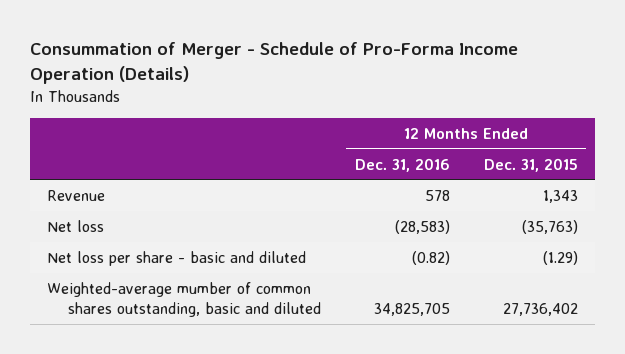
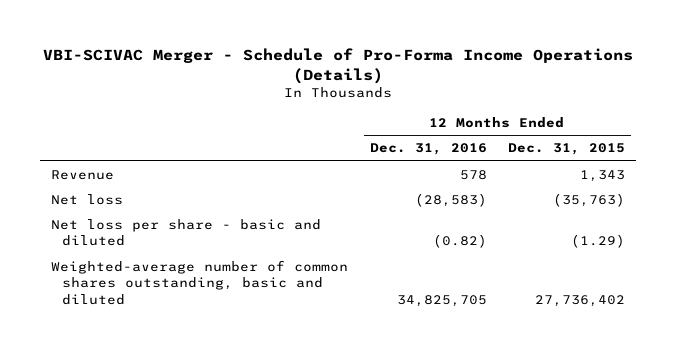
[29,41,518,85] Consummation of Merger - Schedule of Pro-Forma Income Operation (Details) -> [43,48,634,84] VBI-SCIVAC Merger - Schedule of Pro-Forma Income Operations (Details)
[47,281,321,317] Weighted-average mumber of common shares outstanding, basic and diluted -> [51,260,349,305] Weighted-average number of common shares outstanding, basic and diluted

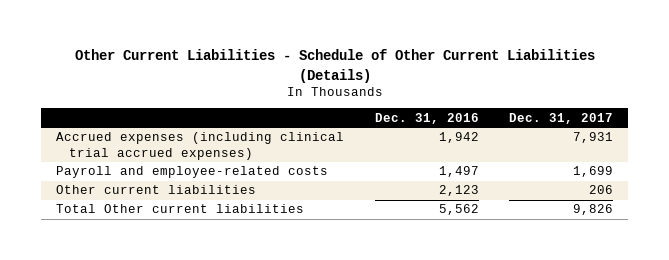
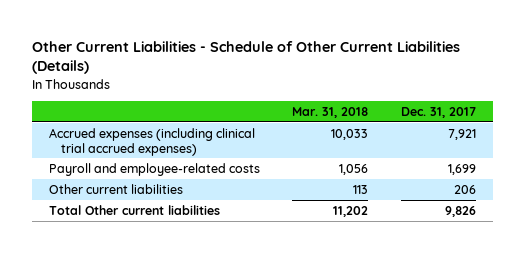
[374,112,479,124] Dec. 31, 2016 -> none
none -> [292,106,369,118] Mar. 31, 2018
[572,132,613,144] 7,931 -> [448,128,477,140] 7,921

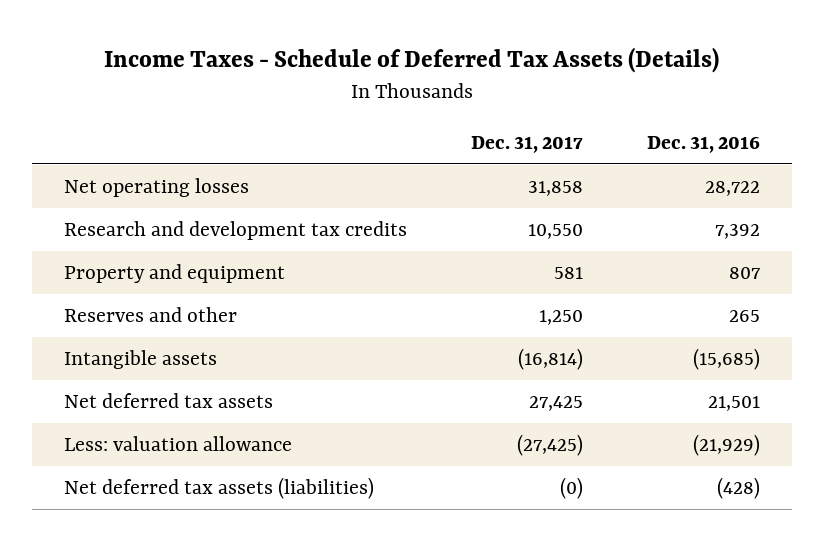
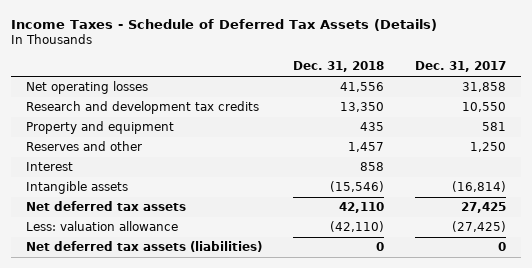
[647,135,761,153] Dec. 31, 2016 -> none
none -> [293,61,385,73] Dec. 31, 2018
none -> [26,162,74,172] Interest
[560,476,584,499] (0) -> [497,242,506,252] 0

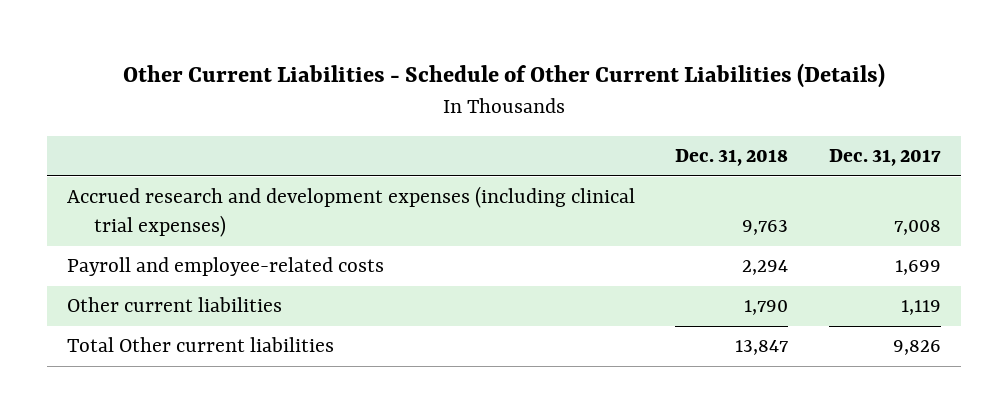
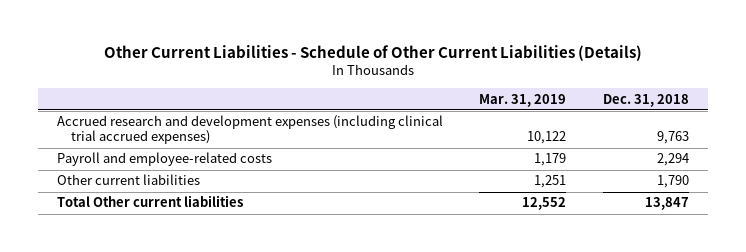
[828,149,941,167] Dec. 31, 2017 -> none
none -> [479,93,567,107] Mar. 31, 2019
[67,186,636,238] Accrued research and development expenses (including clinical trial expenses) -> [56,115,443,145] Accrued research and development expenses (including clinical trial accrued expenses)

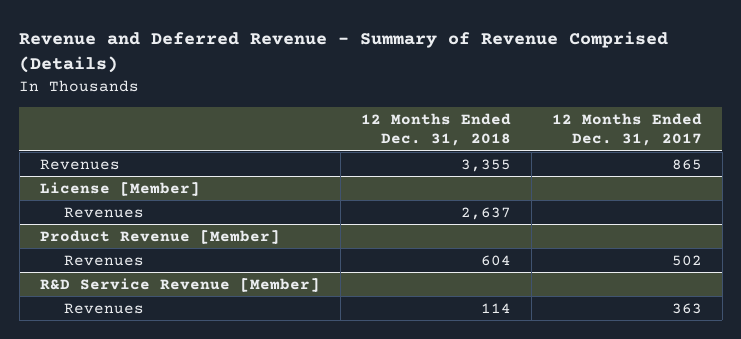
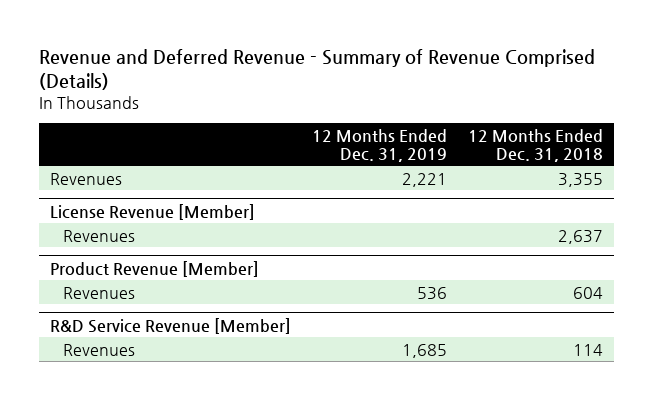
[551,112,702,147] 12 Months Ended Dec. 31, 2017 -> none
none -> [311,128,447,162] 12 Months Ended Dec. 31, 2019
[39,181,200,196] License [Member] -> [49,203,255,220] License Revenue [Member]

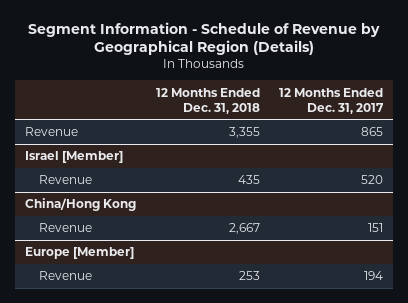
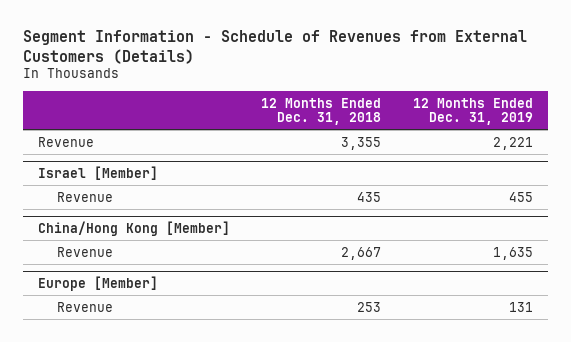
[28,21,381,56] Segment Information - Schedule of Revenue by Geographical Region (Details) -> [22,30,527,64] Segment Information - Schedule of Revenues from External Customers (Details)
[279,87,385,114] 12 Months Ended Dec. 31, 2017 -> none
none -> [412,97,533,125] 12 Months Ended Dec. 31, 2019
[24,198,136,212] China/Hong Kong -> [38,220,231,236] China/Hong Kong [Member]

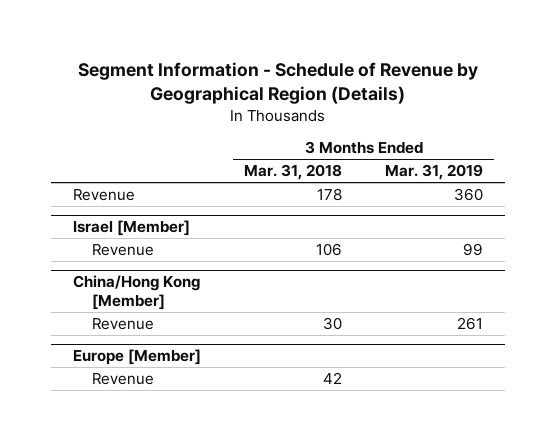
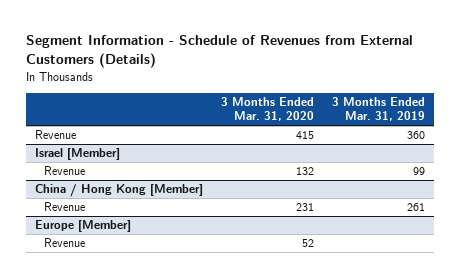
[77,61,478,104] Segment Information - Schedule of Revenue by Geographical Region (Details) -> [25,34,413,68] Segment Information - Schedule of Revenues from External Customers (Details)
[243,164,342,181] Mar. 31, 2018 -> none
none -> [221,97,315,122] 3 Months Ended Mar. 31, 2020
[72,275,200,310] China/Hong Kong [Member] -> [34,184,203,198] China / Hong Kong [Member]

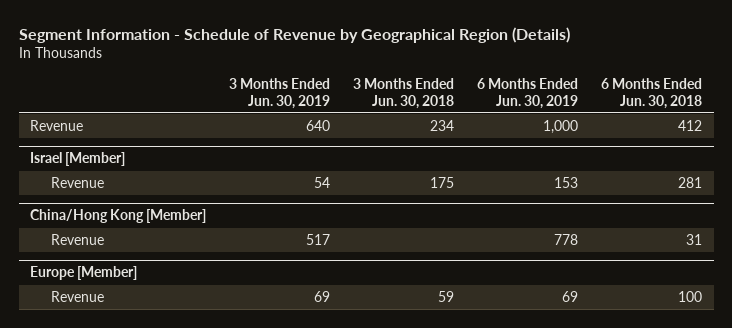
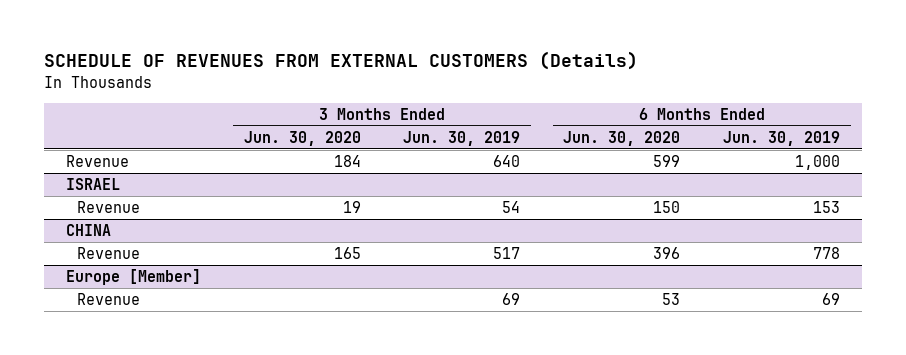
[18,26,570,43] Segment Information - Schedule of Revenue by Geographical Region (Details) -> [44,51,639,71] SCHEDULE OF REVENUES FROM EXTERNAL CUSTOMERS (Details)
[353,77,455,109] 3 Months Ended Jun. 30, 2018 -> none
[601,77,703,109] 6 Months Ended Jun. 30, 2018 -> none
none -> [243,130,361,146] Jun. 30, 2020
none -> [563,130,681,146] Jun. 30, 2020
[30,152,126,167] Israel [Member] -> [65,177,120,190] ISRAEL
[30,209,207,224] China/Hong Kong [Member] -> [65,223,111,236] CHINA

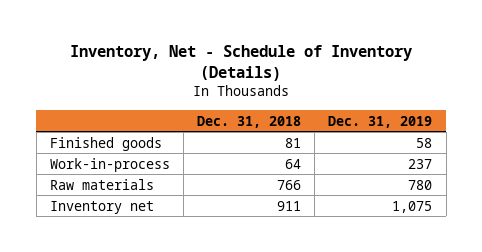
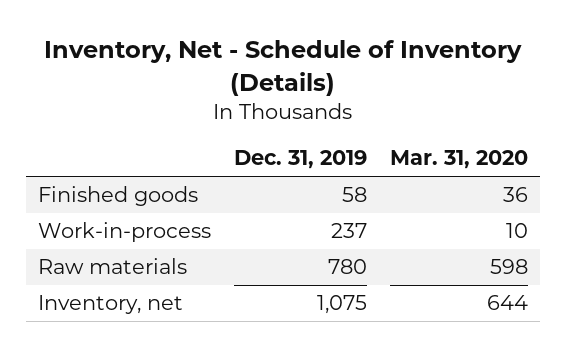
[197,115,302,128] Dec. 31, 2018 -> none
none -> [390,150,529,170] Mar. 31, 2020
[49,200,154,214] Inventory net -> [37,295,183,315] Inventory, net

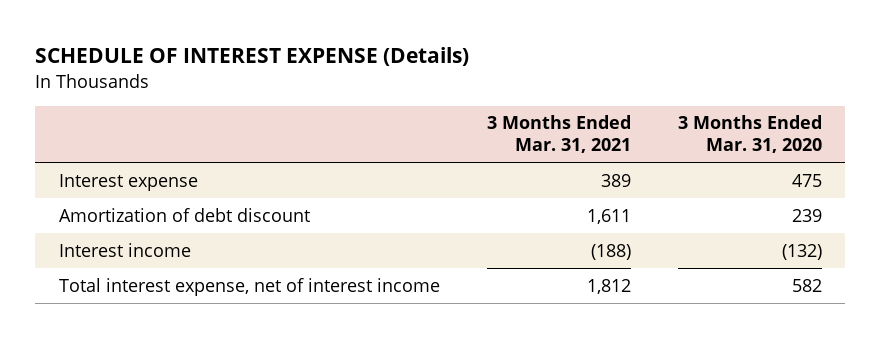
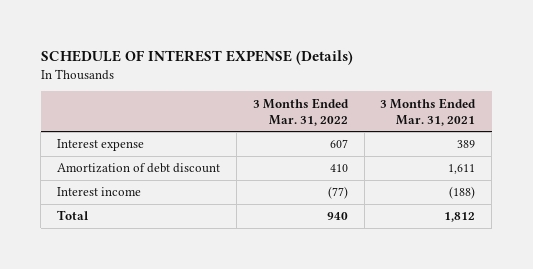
[677,115,822,154] 3 Months Ended Mar. 31, 2020 -> none
none -> [252,97,349,126] 3 Months Ended Mar. 31, 2022
[58,277,440,296] Total interest expense, net of interest income -> [57,210,90,221] Total

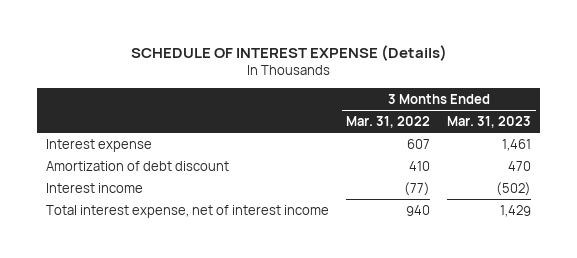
[380,97,477,126] 3 Months Ended Mar. 31, 2021 -> none
none -> [447,116,532,129] Mar. 31, 2023
[57,210,90,221] Total -> [45,204,329,218] Total interest expense, net of interest income

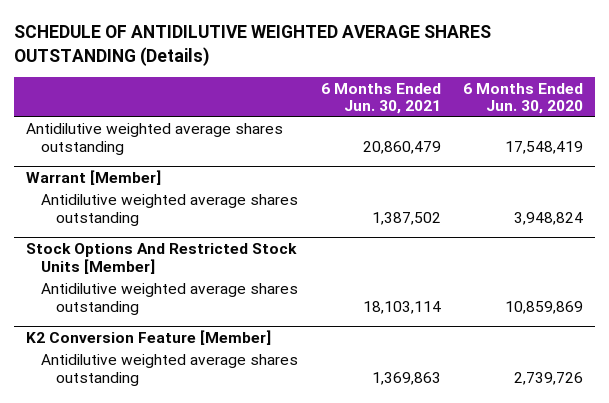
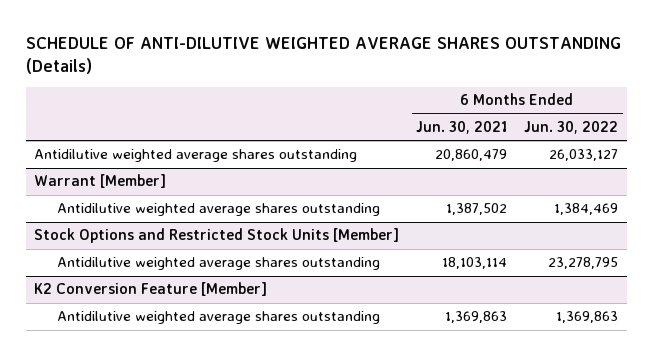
[14,25,492,66] SCHEDULE OF ANTIDILUTIVE WEIGHTED AVERAGE SHARES OUTSTANDING (Details) -> [25,36,621,75] SCHEDULE OF ANTI-DILUTIVE WEIGHTED AVERAGE SHARES OUTSTANDING (Details)
[463,82,584,115] 6 Months Ended Jun. 30, 2020 -> none
none -> [524,120,619,134] Jun. 30, 2022
[25,243,297,275] Stock Options And Restricted Stock Units [Member] -> [34,228,400,244] Stock Options and Restricted Stock Units [Member]

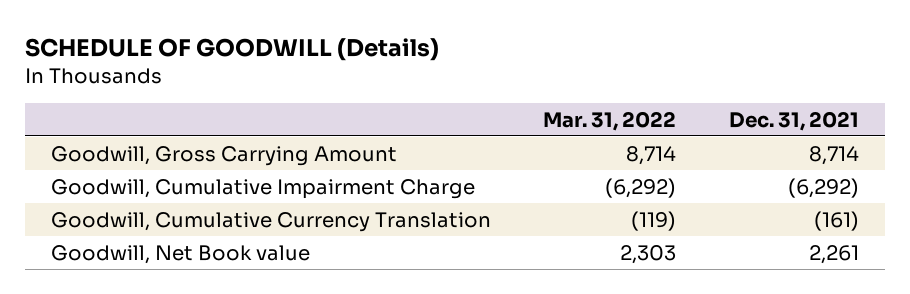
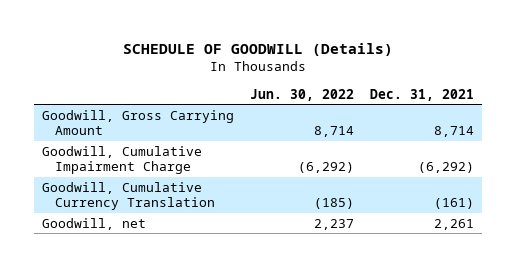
[543,110,677,131] Mar. 31, 2022 -> none
none -> [250,88,355,101] Jun. 30, 2022
[50,244,310,264] Goodwill, Net Book value -> [42,217,147,230] Goodwill, net

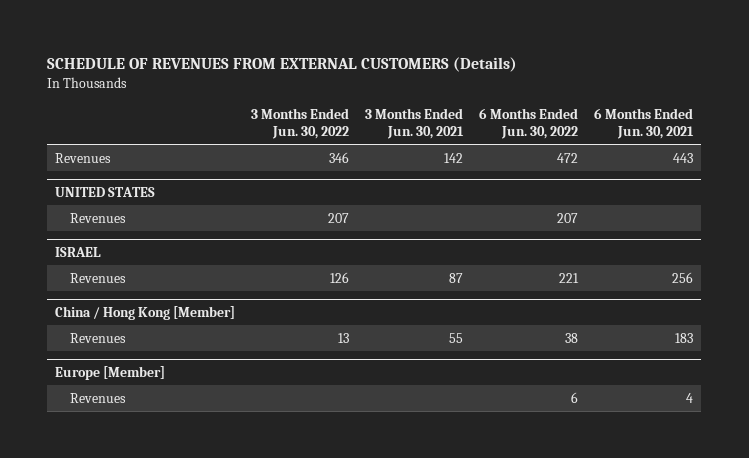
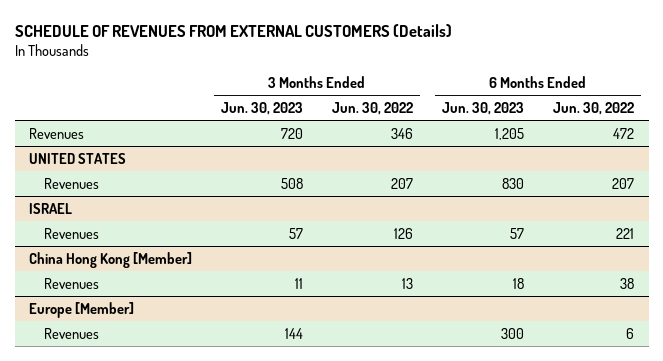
[365,108,465,140] 3 Months Ended Jun. 30, 2021 -> none
[594,108,695,140] 6 Months Ended Jun. 30, 2021 -> none
none -> [221,102,304,116] Jun. 30, 2023
none -> [442,102,525,116] Jun. 30, 2023
[55,306,236,321] China / Hong Kong [Member] -> [29,251,193,268] China Hong Kong [Member]

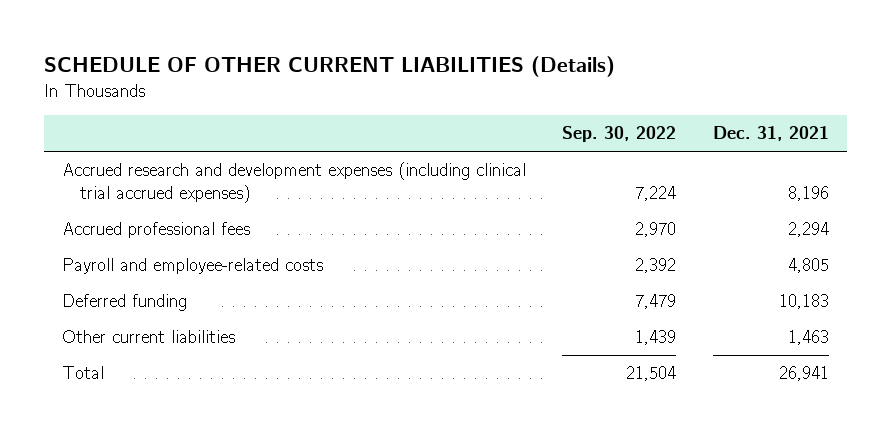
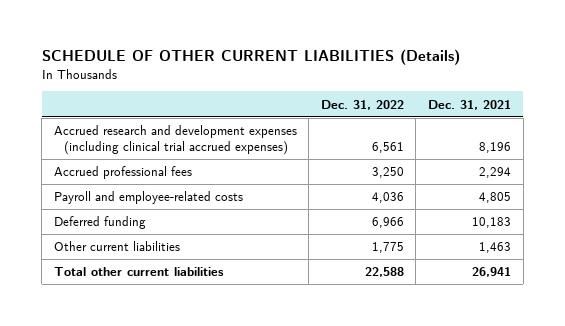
[562,126,677,143] Sep. 30, 2022 -> none
none -> [320,99,404,110] Dec. 31, 2022
[62,366,105,380] Total -> [53,267,224,277] Total other current liabilities

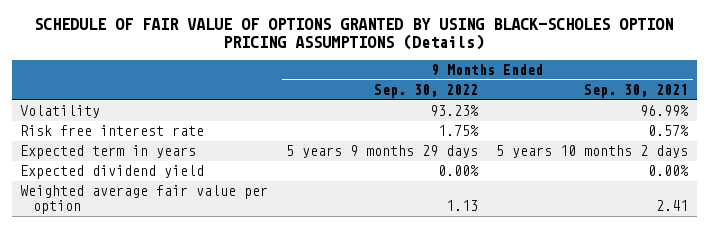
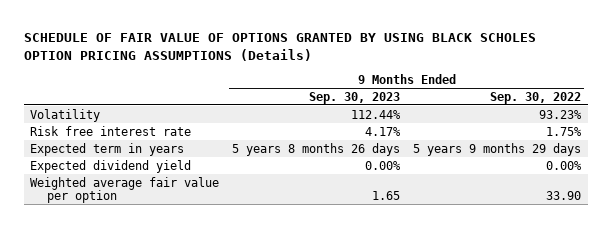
[34,17,674,51] SCHEDULE OF FAIR VALUE OF OPTIONS GRANTED BY USING BLACK-SCHOLES OPTION PRICING ASSUMPTIONS (Details) -> [23,32,536,61] SCHEDULE OF FAIR VALUE OF OPTIONS GRANTED BY USING BLACK SCHOLES OPTION PRICING ASSUMPTIONS (Details)
[584,83,689,98] Sep. 30, 2021 -> none
none -> [309,91,401,104] Sep. 30, 2023
[446,200,479,212] 1.13 -> [546,190,582,200] 33.90

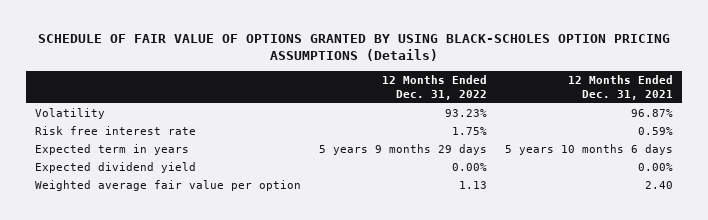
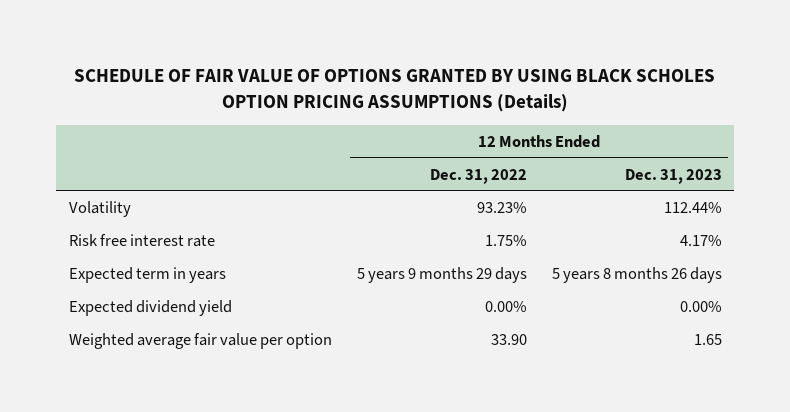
[38,34,671,62] SCHEDULE OF FAIR VALUE OF OPTIONS GRANTED BY USING BLACK-SCHOLES OPTION PRICING ASSUMPTIONS (Details) -> [74,69,716,113] SCHEDULE OF FAIR VALUE OF OPTIONS GRANTED BY USING BLACK SCHOLES OPTION PRICING ASSUMPTIONS (Details)
[568,75,674,100] 12 Months Ended Dec. 31, 2021 -> none
none -> [624,168,722,184] Dec. 31, 2023
[459,181,488,190] 1.13 -> [490,333,527,345] 33.90

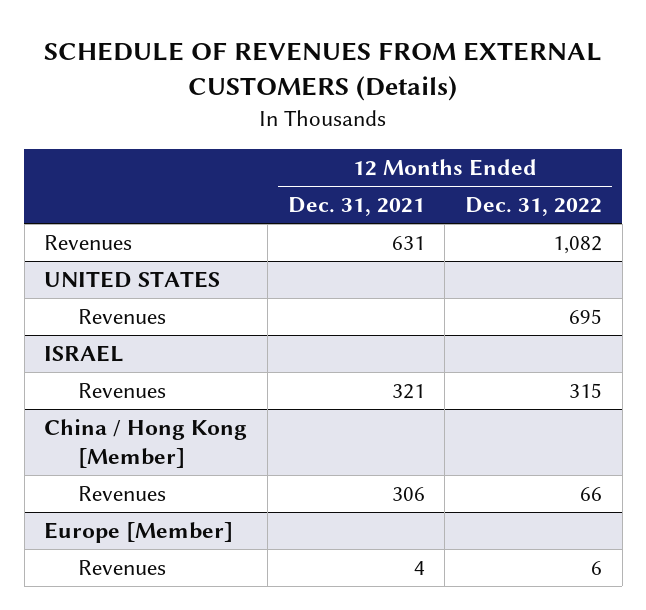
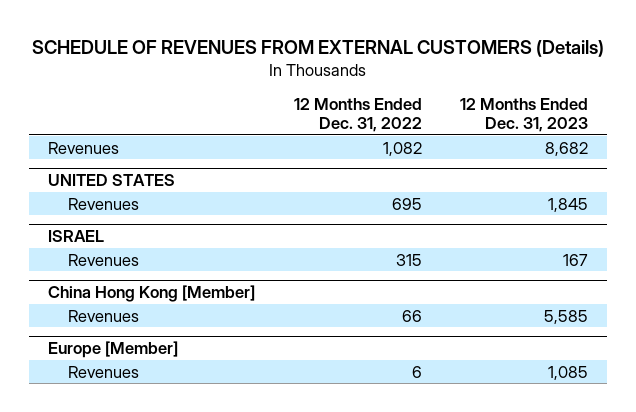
[287,197,425,217] Dec. 31, 2021 -> none
none -> [460,97,589,132] 12 Months Ended Dec. 31, 2023
[44,418,248,468] China / Hong Kong [Member] -> [48,285,256,303] China Hong Kong [Member]

